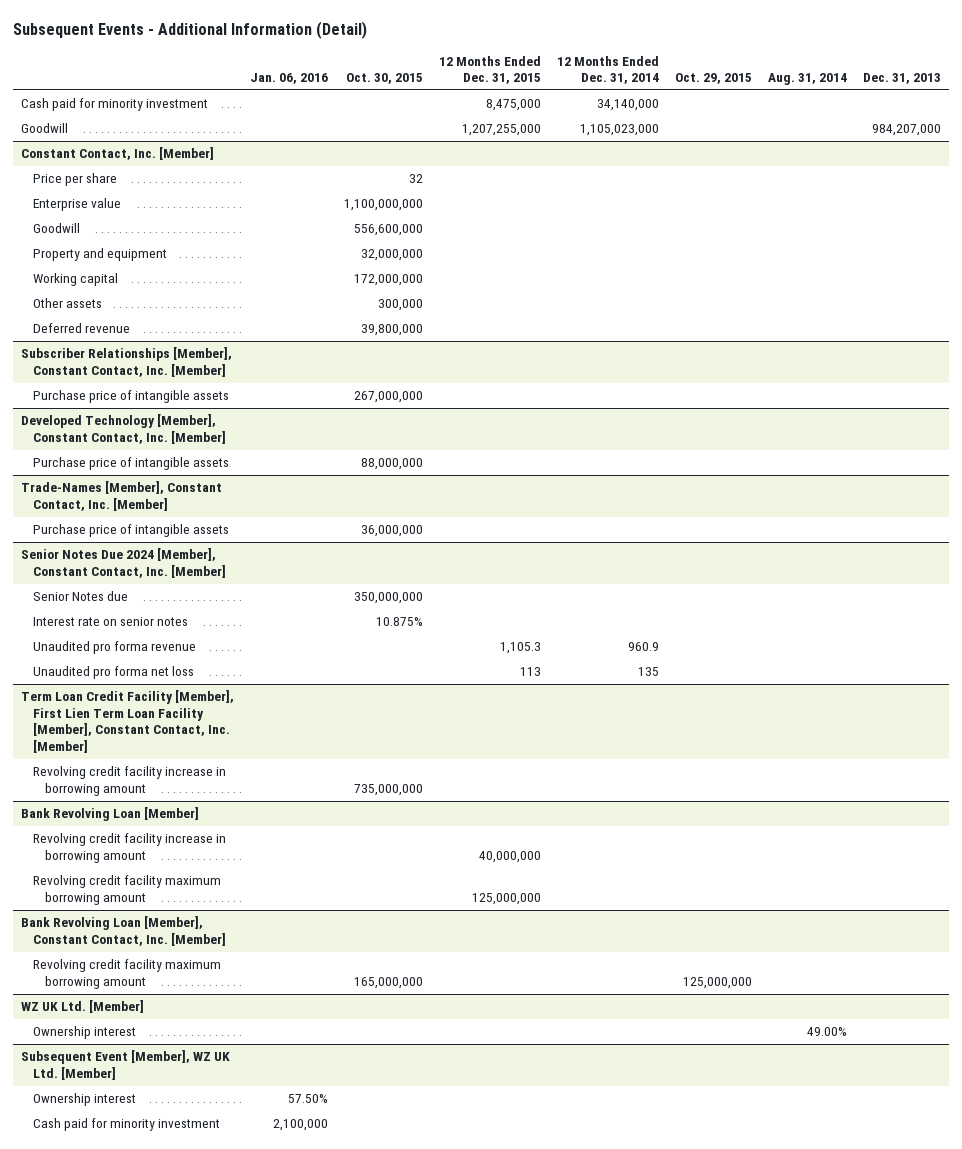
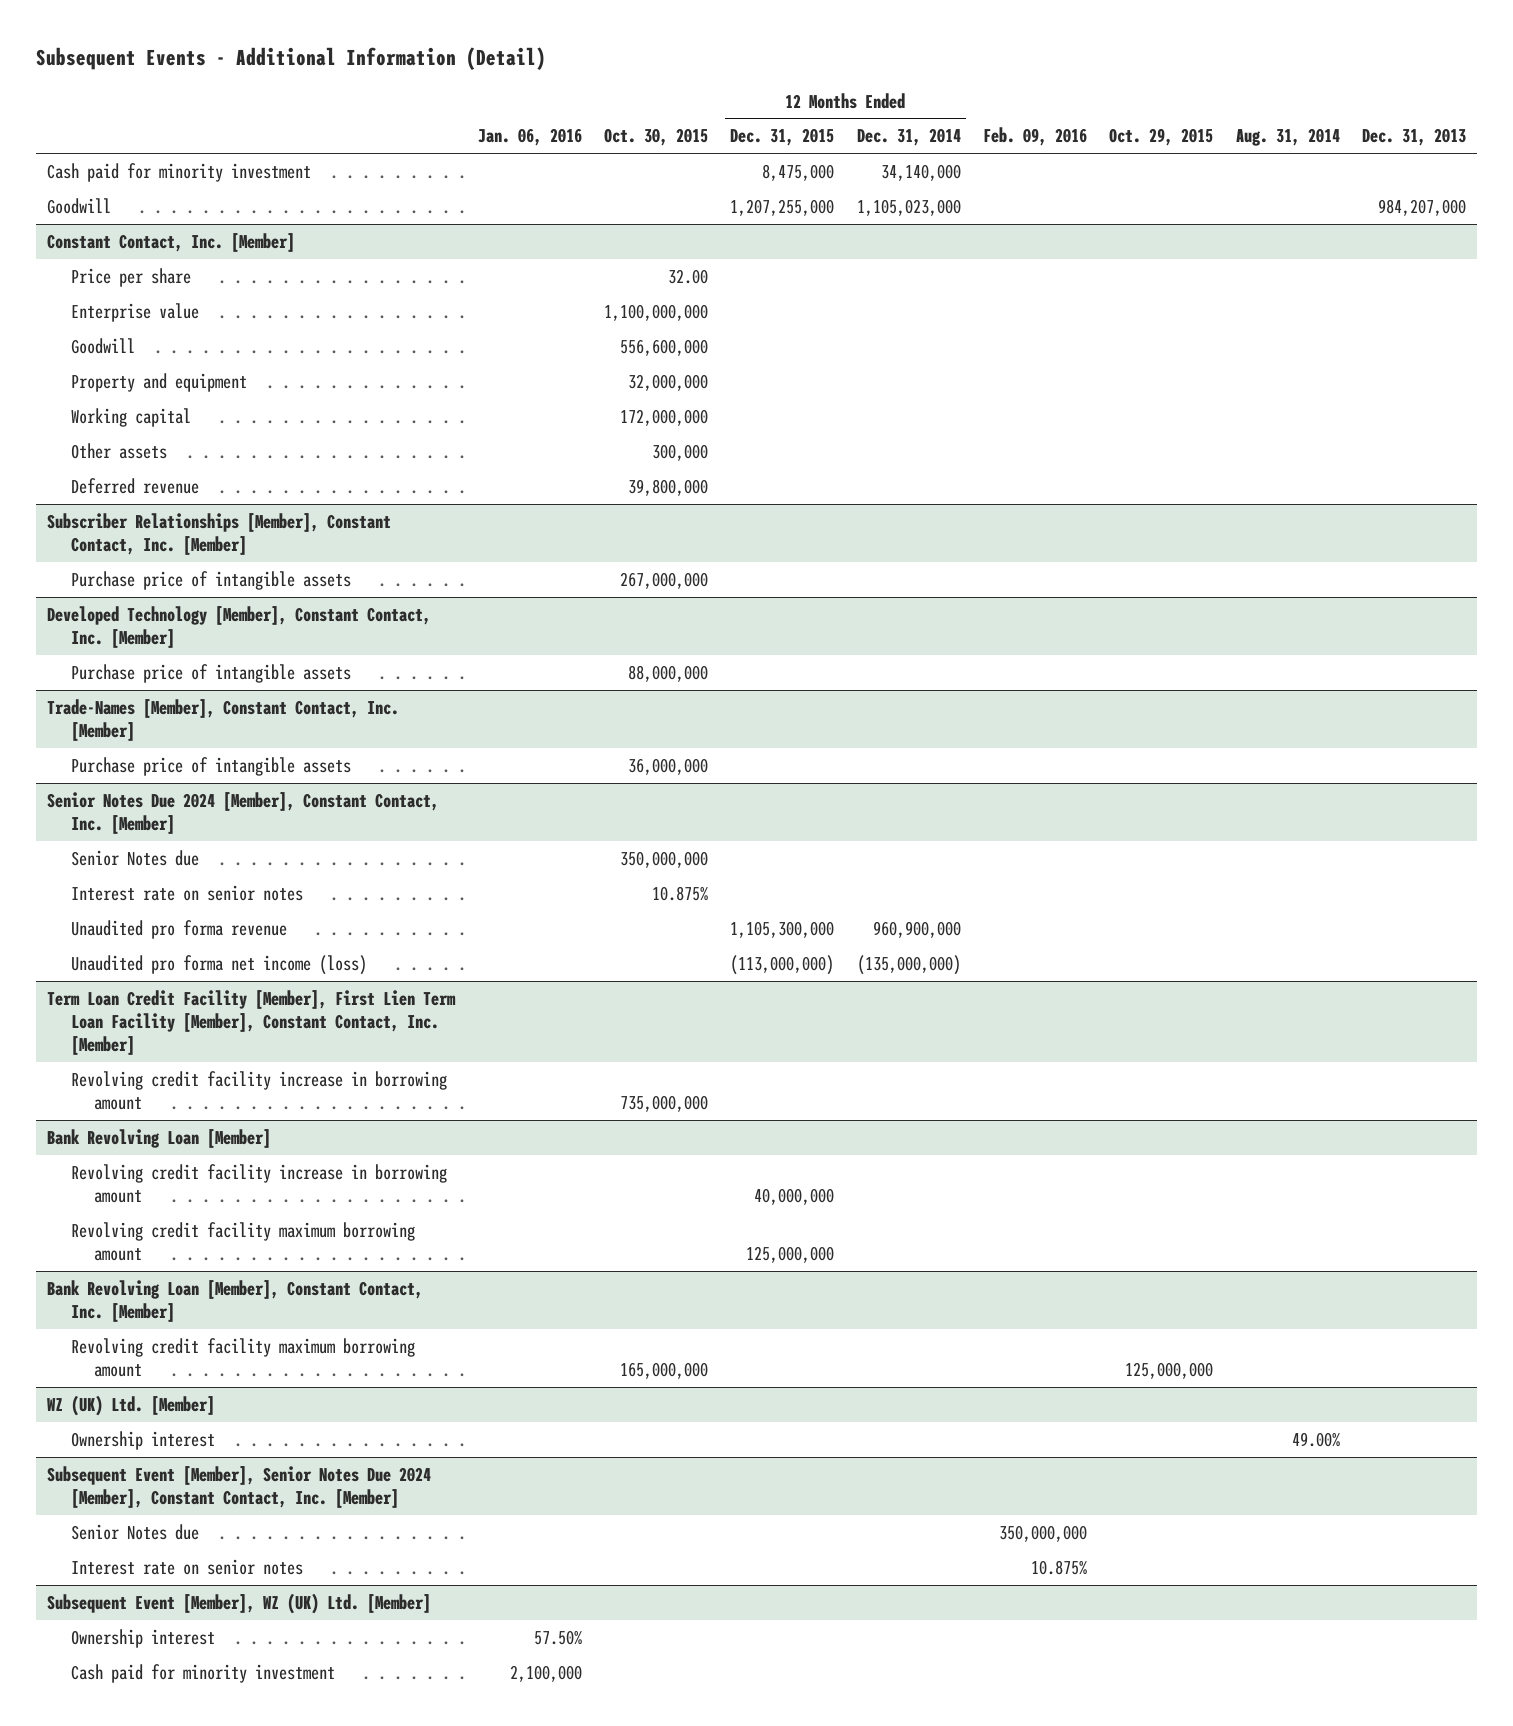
none -> [983,127,1088,147] Feb. 09, 2016
[409,174,424,184] 32 -> [667,268,708,284] 32.00
[500,642,542,655] 1,105.3 -> [730,920,835,938] 1,105,300,000
[628,642,660,652] 960.9 -> [872,920,961,938] 960,900,000
[33,666,195,680] Unaudited pro forma net loss -> [70,954,367,975] Unaudited pro forma net income (loss)
[520,667,542,677] 113 -> [730,954,835,975] (113,000,000)
[638,667,660,677] 135 -> [856,954,961,975] (135,000,000)
[21,1000,145,1014] WZ UK Ltd. [Member] -> [47,1394,216,1416] WZ (UK) Ltd. [Member]
none -> [47,1465,432,1508] Subsequent Event [Member], Senior Notes Due 2024 [Member], Constant Contact, Inc. [Member]
none -> [70,1523,199,1540] Senior Notes due
none -> [70,1558,303,1575] Interest rate on senior notes
[21,1050,231,1080] Subsequent Event [Member], WZ UK Ltd. [Member] -> [47,1592,432,1614] Subsequent Event [Member], WZ (UK) Ltd. [Member]

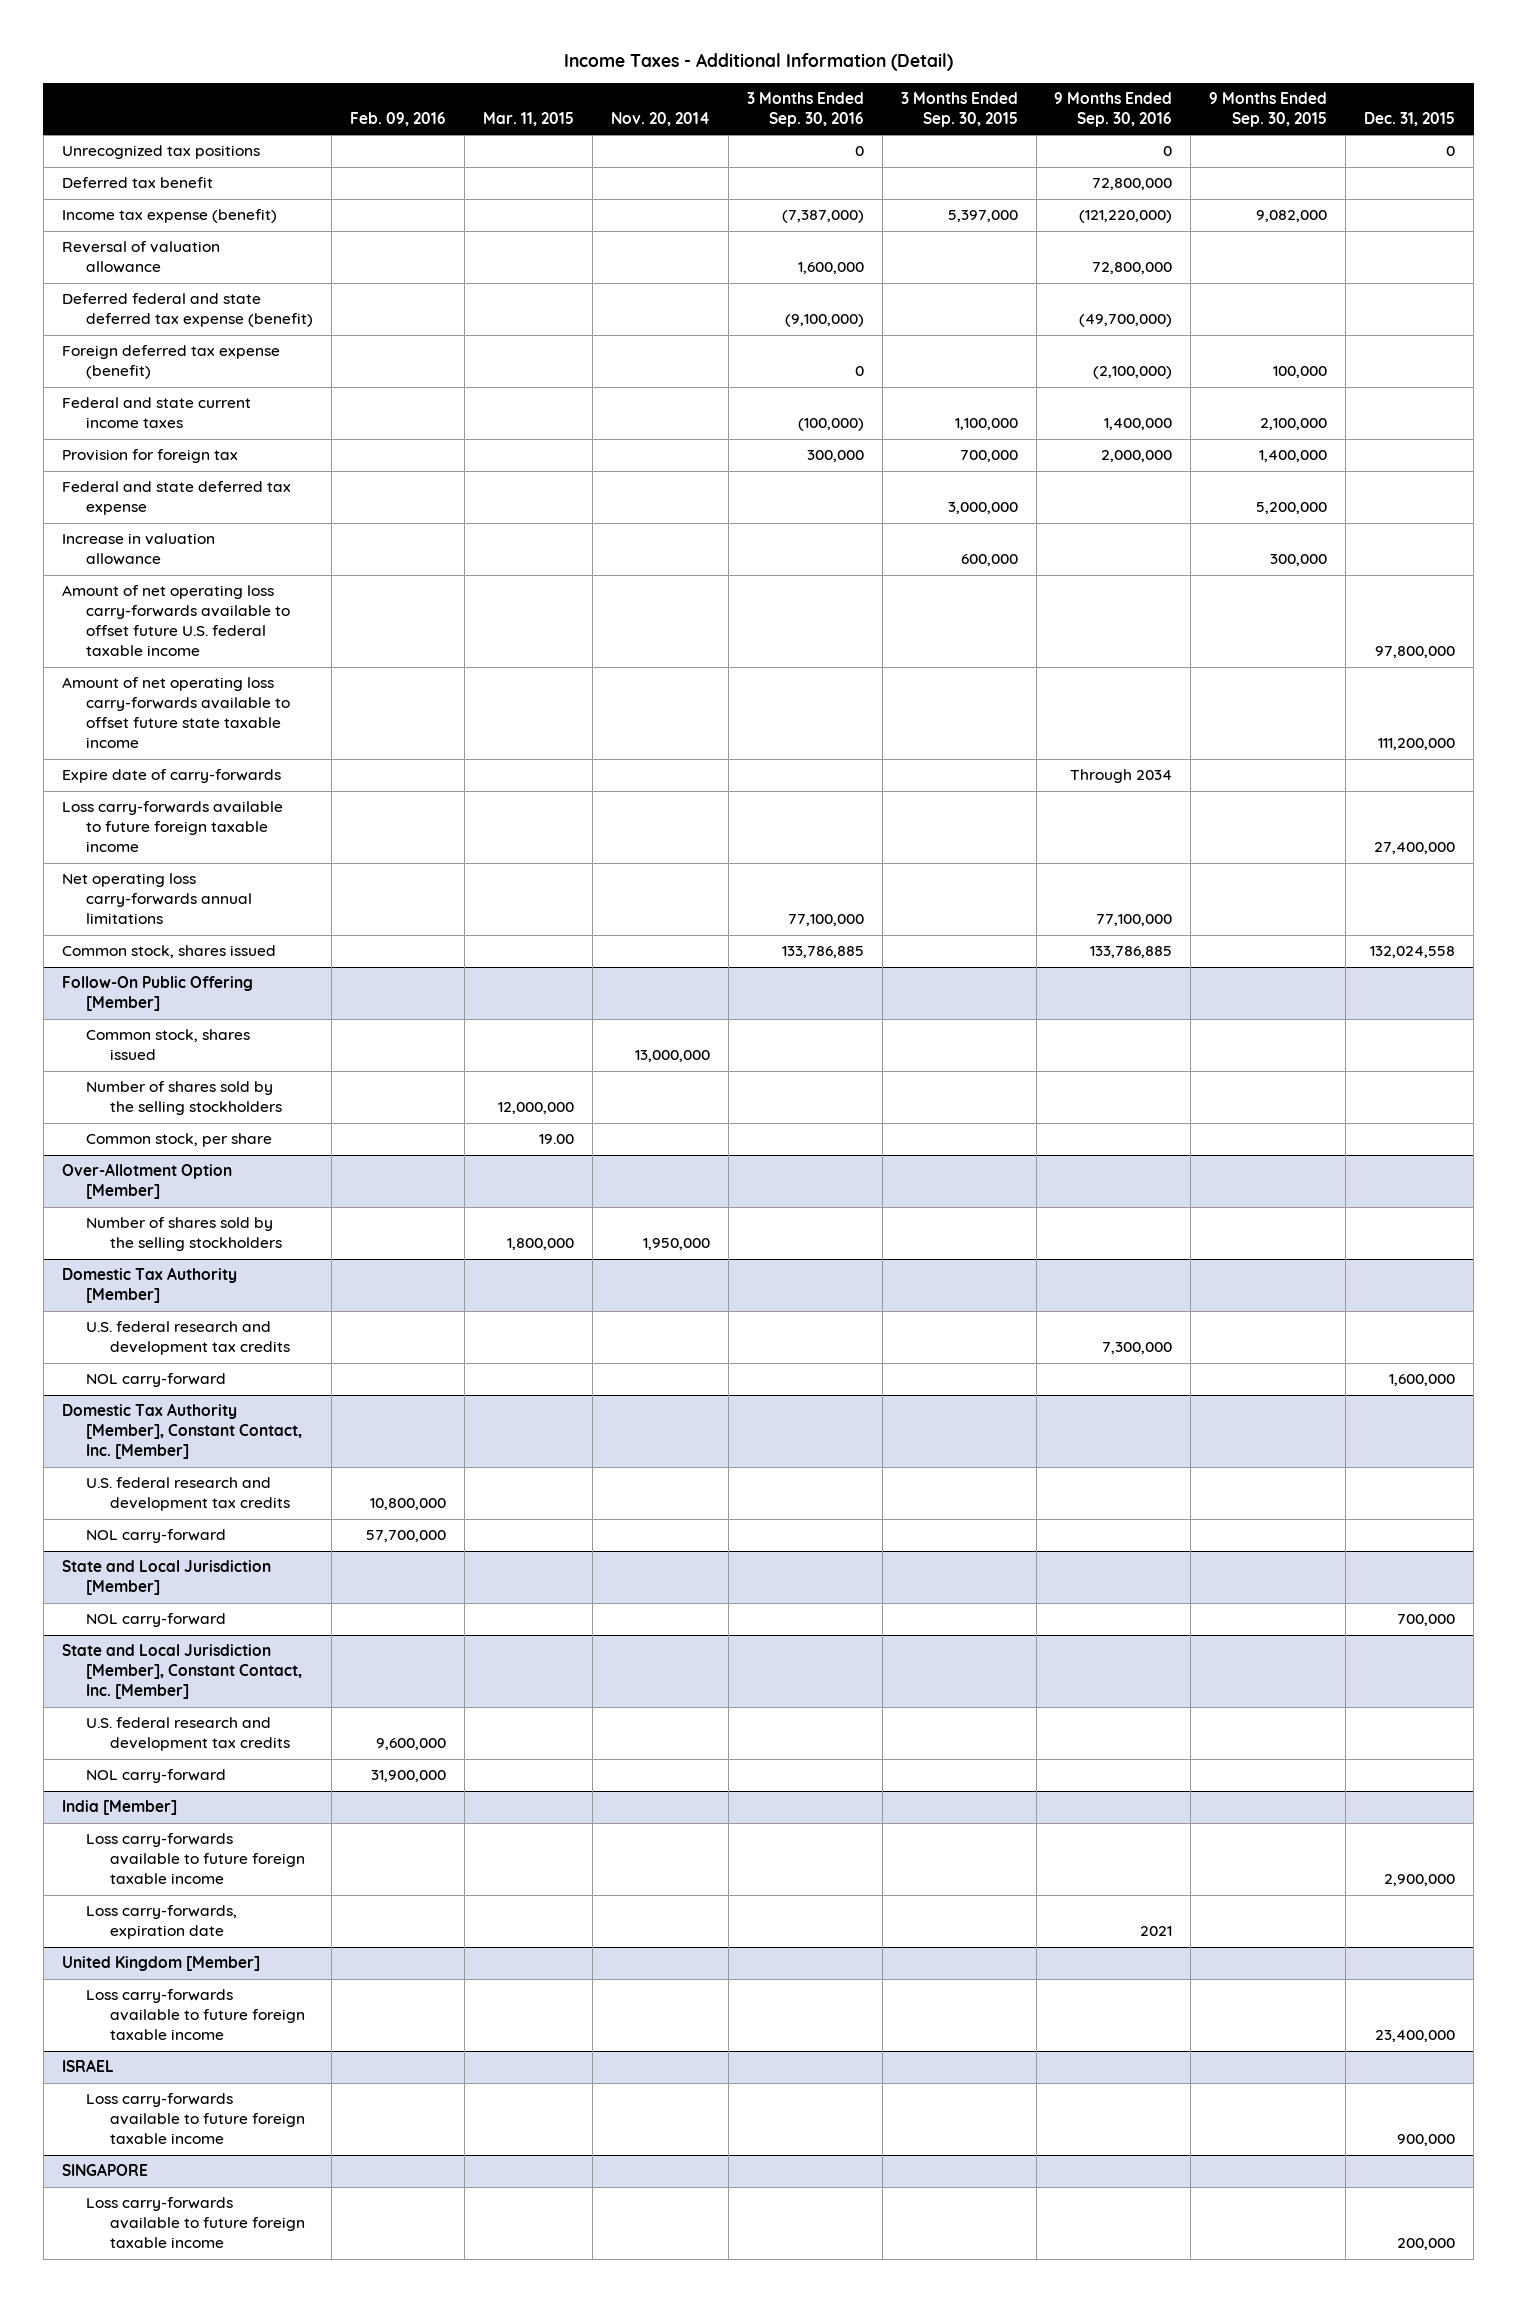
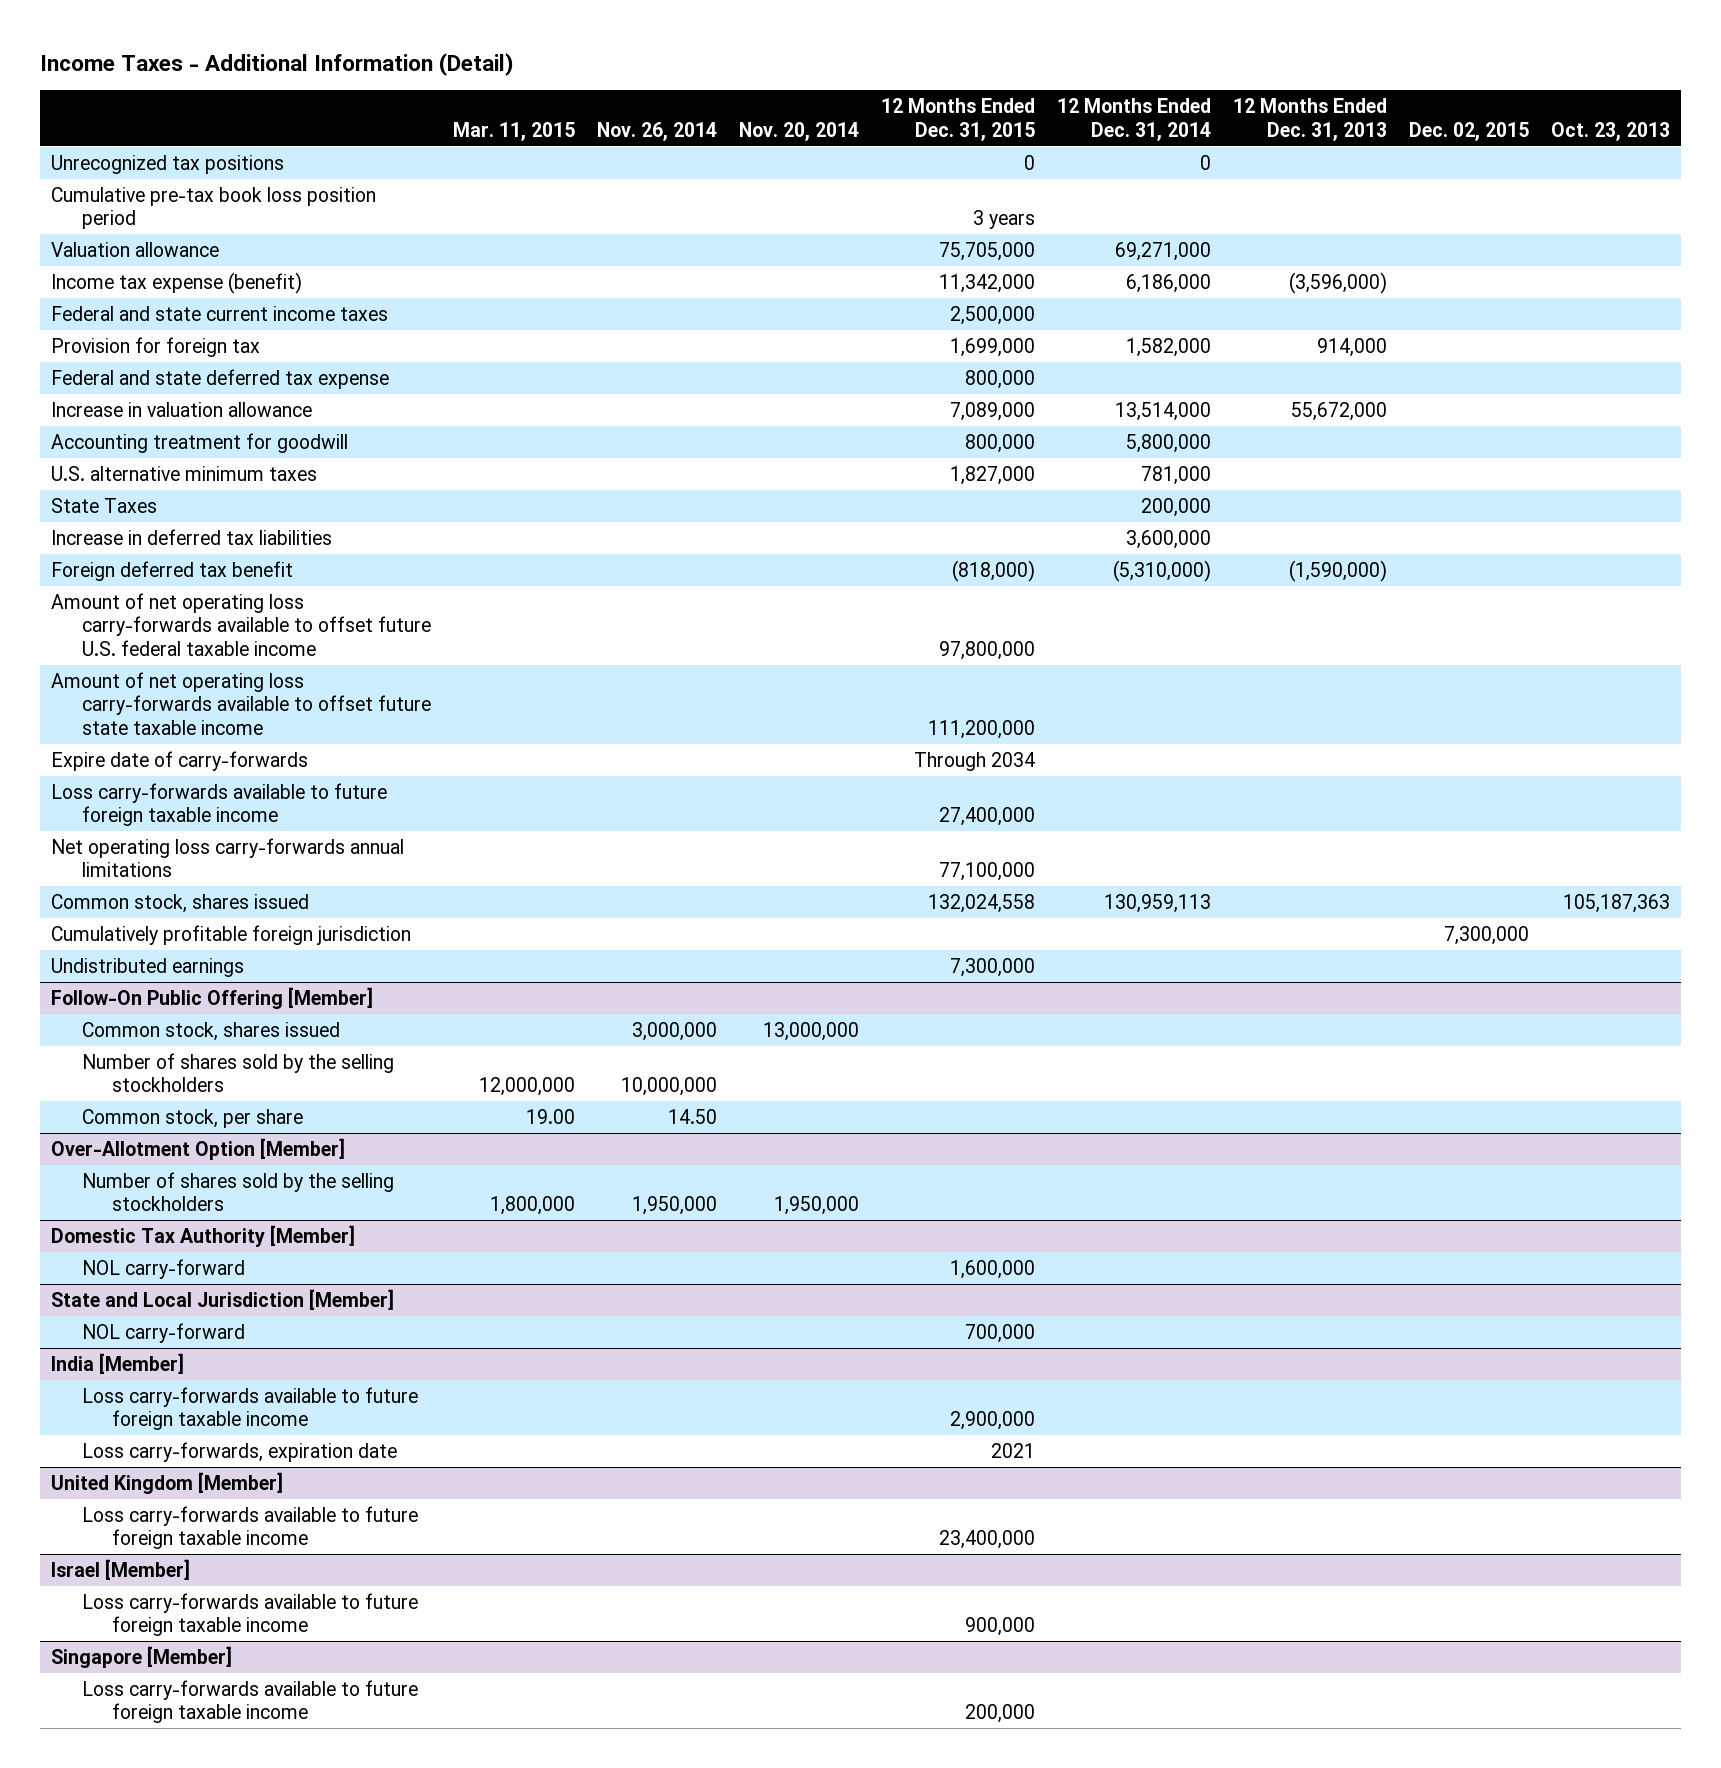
[350,111,447,126] Feb. 09, 2016 -> none
[746,92,864,127] 3 Months Ended Sep. 30, 2016 -> none
[900,92,1018,127] 3 Months Ended Sep. 30, 2015 -> none
[1054,92,1173,127] 9 Months Ended Sep. 30, 2016 -> none
[1209,92,1328,127] 9 Months Ended Sep. 30, 2015 -> none
[1364,111,1456,126] Dec. 31, 2015 -> none
none -> [596,121,717,141] Nov. 26, 2014
none -> [880,98,1035,141] 12 Months Ended Dec. 31, 2015
none -> [1056,98,1211,141] 12 Months Ended Dec. 31, 2014
none -> [1232,98,1387,141] 12 Months Ended Dec. 31, 2013
none -> [1408,121,1529,141] Dec. 02, 2015
none -> [1550,121,1670,141] Oct. 23, 2013
[61,177,213,189] Deferred tax benefit -> none
none -> [51,186,377,230] Cumulative pre-tax book loss position period
none -> [51,241,220,257] Valuation allowance
[61,241,220,274] Reversal of valuation allowance -> none
[61,293,314,328] Deferred federal and state deferred tax expense (benefit) -> none
[61,345,280,380] Foreign deferred tax expense (benefit) -> none
none -> [51,432,349,453] Accounting treatment for goodwill
none -> [51,465,318,481] U.S. alternative minimum taxes
none -> [51,497,158,513] State Taxes
none -> [51,528,333,545] Increase in deferred tax liabilities
none -> [51,560,294,581] Foreign deferred tax benefit
none -> [51,924,412,945] Cumulatively profitable foreign jurisdiction
none -> [51,957,245,977] Undistributed earnings
[86,1321,291,1356] U.S. federal research and development tax credits -> none
[61,1403,303,1460] Domestic Tax Authority [Member], Constant Contact, Inc. [Member] -> none
[86,1477,291,1512] U.S. federal research and development tax credits -> none
[86,1529,227,1544] NOL carry-forward -> none
[61,1644,303,1700] State and Local Jurisdiction [Member], Constant Contact, Inc. [Member] -> none
[86,1717,291,1752] U.S. federal research and development tax credits -> none
[86,1769,227,1784] NOL carry-forward -> none
[61,2059,114,2073] ISRAEL -> [51,1558,191,1580] Israel [Member]
[61,2163,148,2177] SINGAPORE -> [51,1645,233,1668] Singapore [Member]

